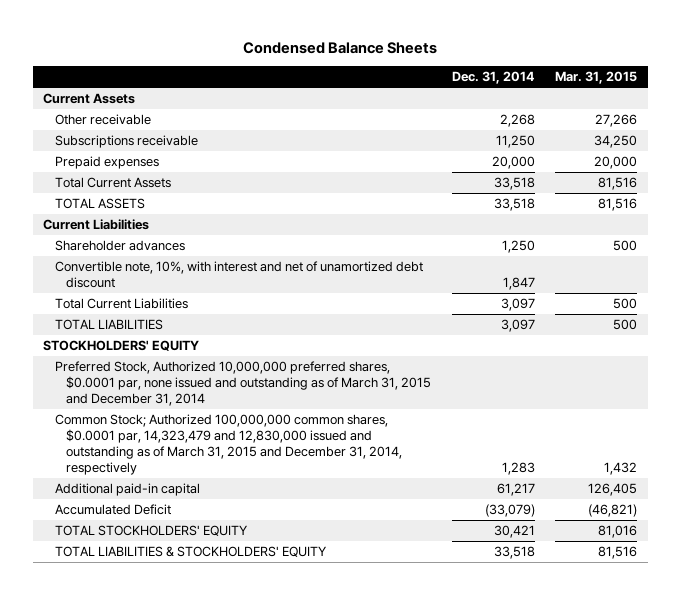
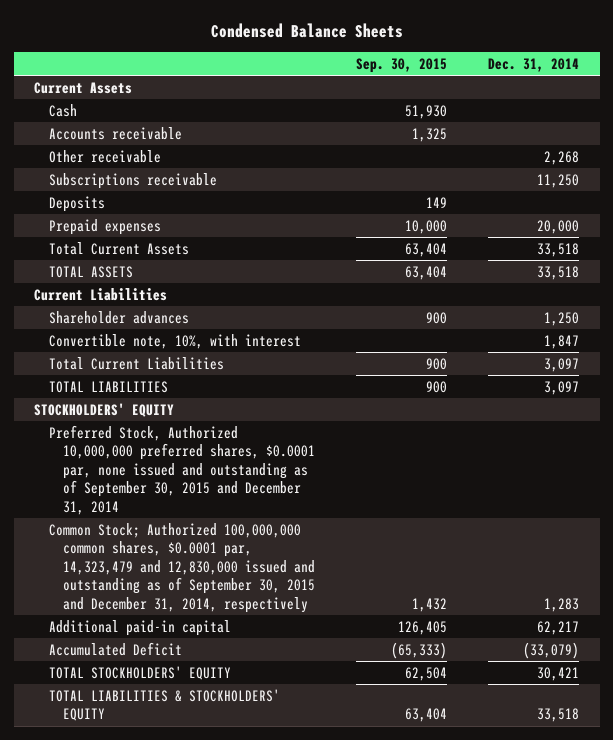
[555,71,638,85] Mar. 31, 2015 -> none
none -> [355,57,447,73] Sep. 30, 2015
none -> [48,103,77,117] Cash
none -> [48,126,182,140] Accounts receivable
none -> [48,195,105,212] Deposits
[54,261,423,289] Convertible note, 10%, with interest and net of unamortized debt discount -> [48,333,301,349] Convertible note, 10%, with interest
[54,361,432,407] Preferred Stock, Authorized 10,000,000 preferred shares, $0.0001 par, none issued and outstanding as of March 31, 2015 and December 31, 2014 -> [48,424,315,515] Preferred Stock, Authorized 10,000,000 preferred shares, $0.0001 par, none issued and outstanding as of September 30, 2015 and December 31, 2014
[54,414,403,476] Common Stock; Authorized 100,000,000 common shares, $0.0001 par, 14,323,479 and 12,830,000 issued and outstanding as of March 31, 2015 and December 31, 2014, respectively -> [48,522,315,613] Common Stock; Authorized 100,000,000 common shares, $0.0001 par, 14,323,479 and 12,830,000 issued and outstanding as of September 30, 2015 and December 31, 2014, respectively
[496,483,535,497] 61,217 -> [537,620,580,635] 62,217

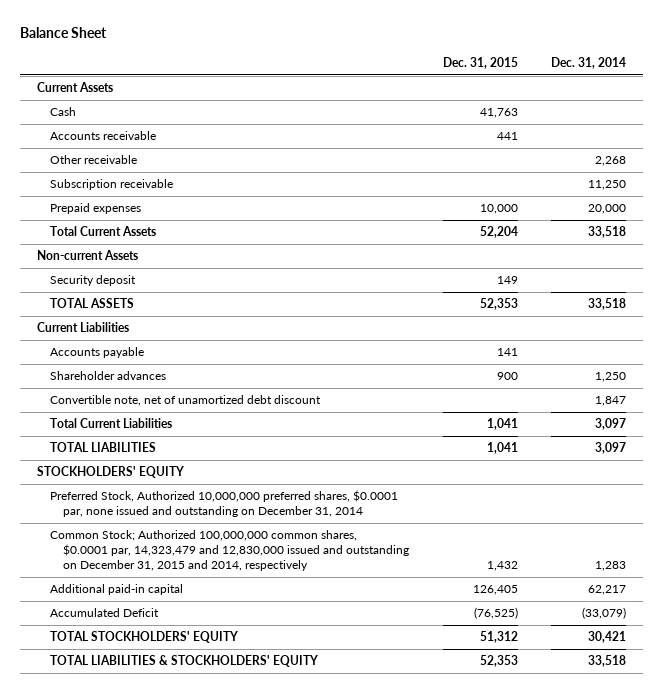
[210,22,403,38] Condensed Balance Sheets -> [19,27,107,39] Balance Sheet
[355,57,447,73] Sep. 30, 2015 -> none
none -> [442,56,518,69] Dec. 31, 2015
[48,195,105,212] Deposits -> none
[48,172,217,189] Subscriptions receivable -> [49,179,173,191] Subscription receivable
none -> [36,250,138,261] Non-current Assets
none -> [49,275,136,287] Security deposit
none -> [49,347,144,359] Accounts payable
[48,333,301,349] Convertible note, 10%, with interest -> [49,395,321,407] Convertible note, net of unamortized debt discount
[48,424,315,515] Preferred Stock, Authorized 10,000,000 preferred shares, $0.0001 par, none issued and outstanding as of September 30, 2015 and December 31, 2014 -> [49,490,398,518] Preferred Stock, Authorized 10,000,000 preferred shares, $0.0001 par, none issued and outstanding on December 31, 2014
[48,522,315,613] Common Stock; Authorized 100,000,000 common shares, $0.0001 par, 14,323,479 and 12,830,000 issued and outstanding as of September 30, 2015 and December 31, 2014, respectively -> [49,530,409,572] Common Stock; Authorized 100,000,000 common shares, $0.0001 par, 14,323,479 and 12,830,000 issued and outstanding on December 31, 2015 and 2014, respectively

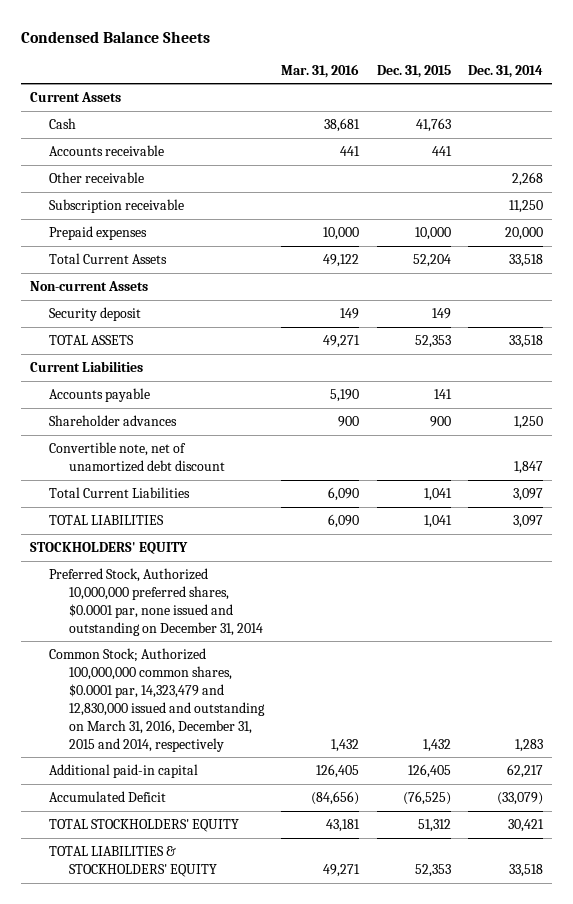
[19,27,107,39] Balance Sheet -> [20,30,210,43] Condensed Balance Sheets
none -> [281,63,360,78] Mar. 31, 2016
[49,530,409,572] Common Stock; Authorized 100,000,000 common shares, $0.0001 par, 14,323,479 and 12,830,000 issued and outstanding on December 31, 2015 and 2014, respectively -> [49,648,266,752] Common Stock; Authorized 100,000,000 common shares, $0.0001 par, 14,323,479 and 12,830,000 issued and outstanding on March 31, 2016, December 31, 2015 and 2014, respectively

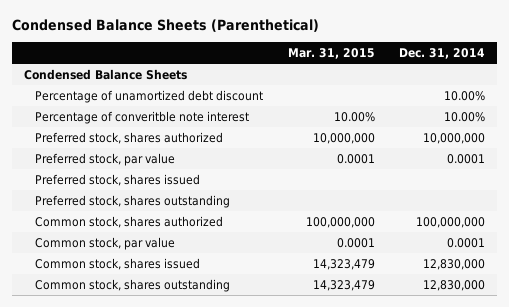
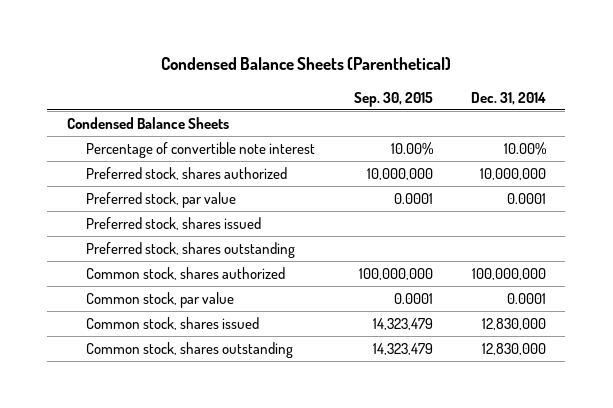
[287,47,375,59] Mar. 31, 2015 -> none
none -> [353,91,433,107] Sep. 30, 2015
[35,89,264,103] Percentage of unamortized debt discount -> none
[35,110,250,124] Percentage of converitble note interest -> [86,141,316,158] Percentage of convertible note interest

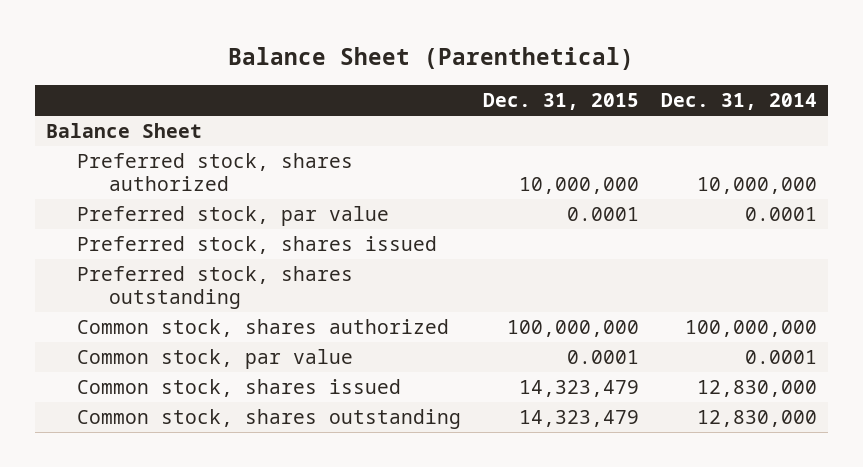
[161,57,452,71] Condensed Balance Sheets (Parenthetical) -> [228,47,635,71] Balance Sheet (Parenthetical)
[353,91,433,107] Sep. 30, 2015 -> none
none -> [483,93,640,111] Dec. 31, 2015
[86,141,316,158] Percentage of convertible note interest -> none
[66,116,229,129] Condensed Balance Sheets -> [45,123,202,139] Balance Sheet

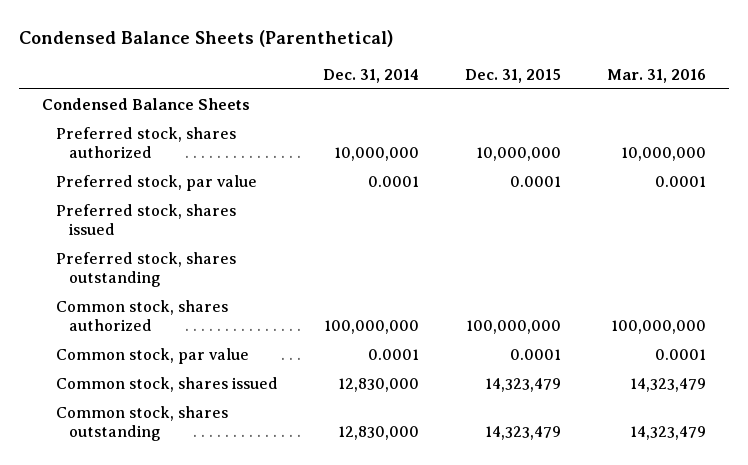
[228,47,635,71] Balance Sheet (Parenthetical) -> [19,29,394,47] Condensed Balance Sheets (Parenthetical)
none -> [606,68,706,83] Mar. 31, 2016
[45,123,202,139] Balance Sheet -> [42,98,251,111] Condensed Balance Sheets

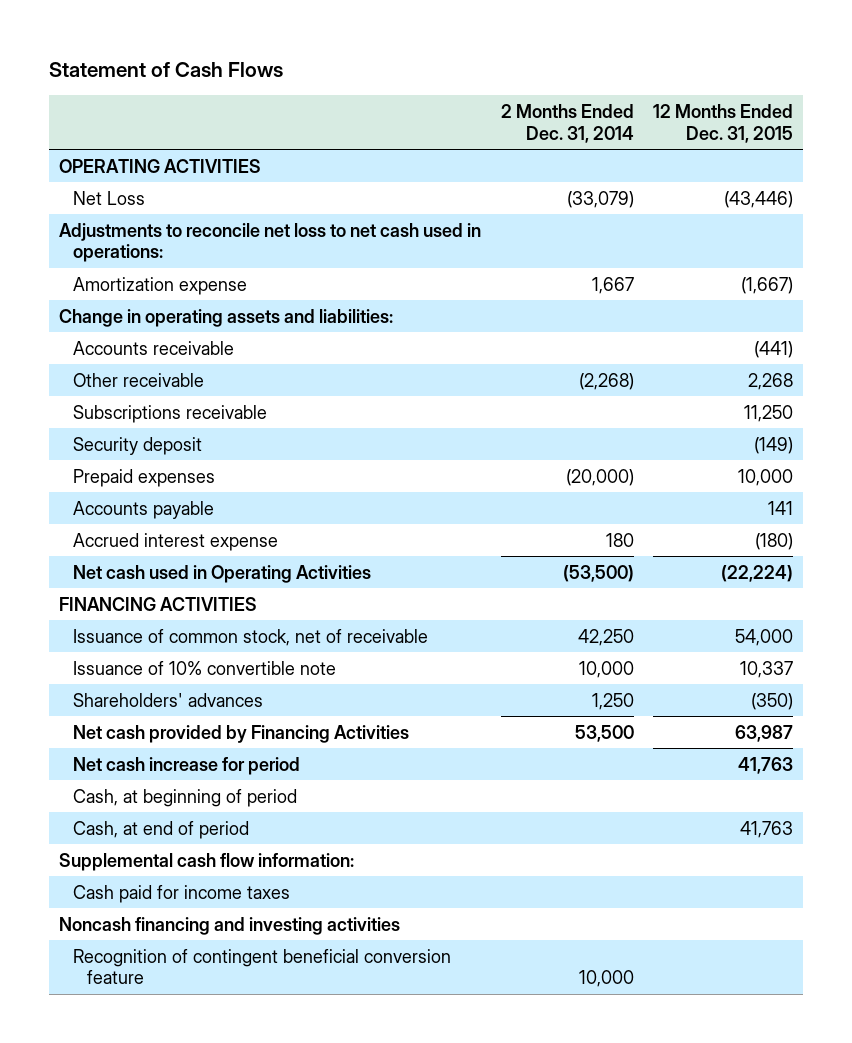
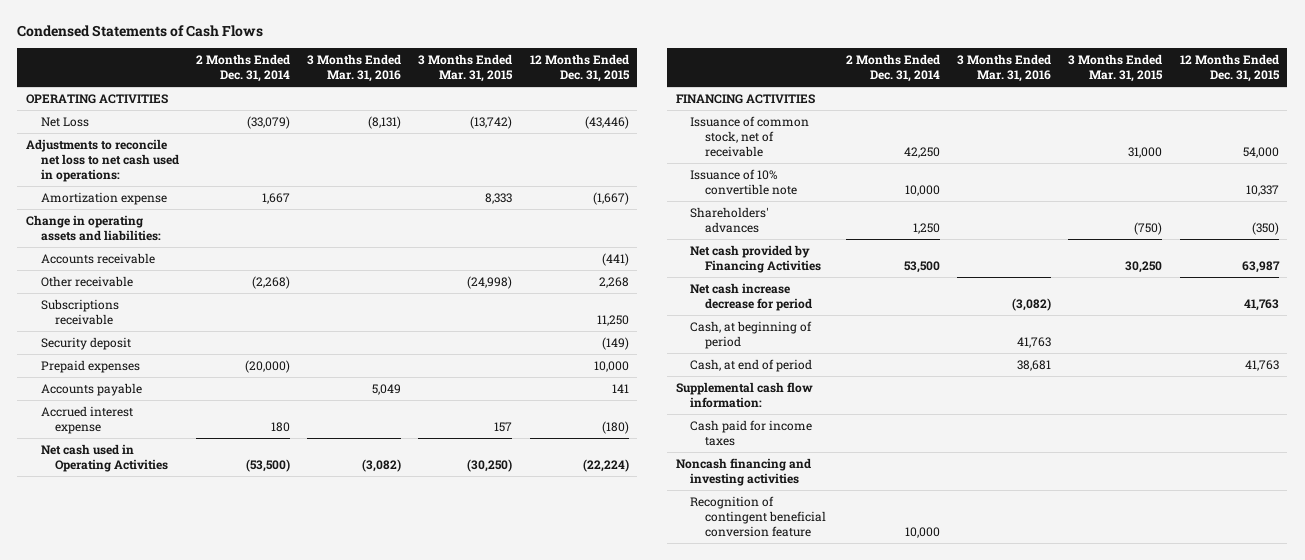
[49,62,284,78] Statement of Cash Flows -> [17,25,264,38] Condensed Statements of Cash Flows
none -> [307,53,402,83] 3 Months Ended Mar. 31, 2016
none -> [418,53,514,83] 3 Months Ended Mar. 31, 2015
[73,756,301,775] Net cash increase for period -> [690,282,813,312] Net cash increase decrease for period

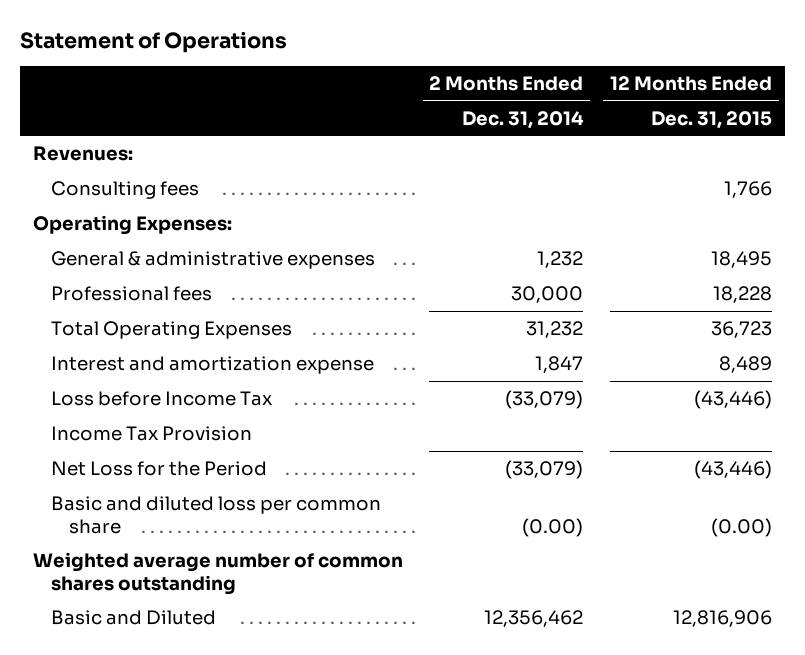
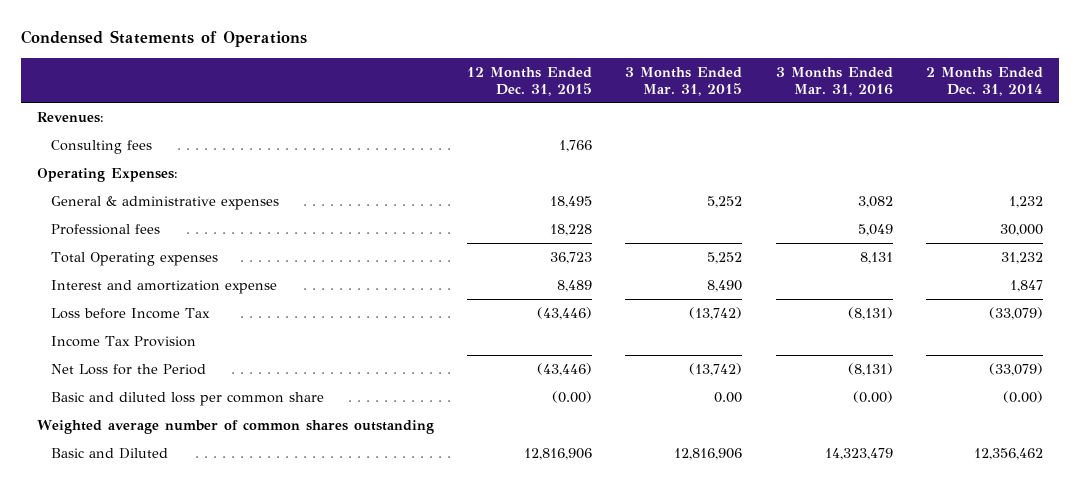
[19,31,287,54] Statement of Operations -> [20,30,307,48] Condensed Statements of Operations
none -> [625,66,743,96] 3 Months Ended Mar. 31, 2015
none -> [775,66,893,96] 3 Months Ended Mar. 31, 2016
[51,320,293,339] Total Operating Expenses -> [50,251,218,266] Total Operating expenses

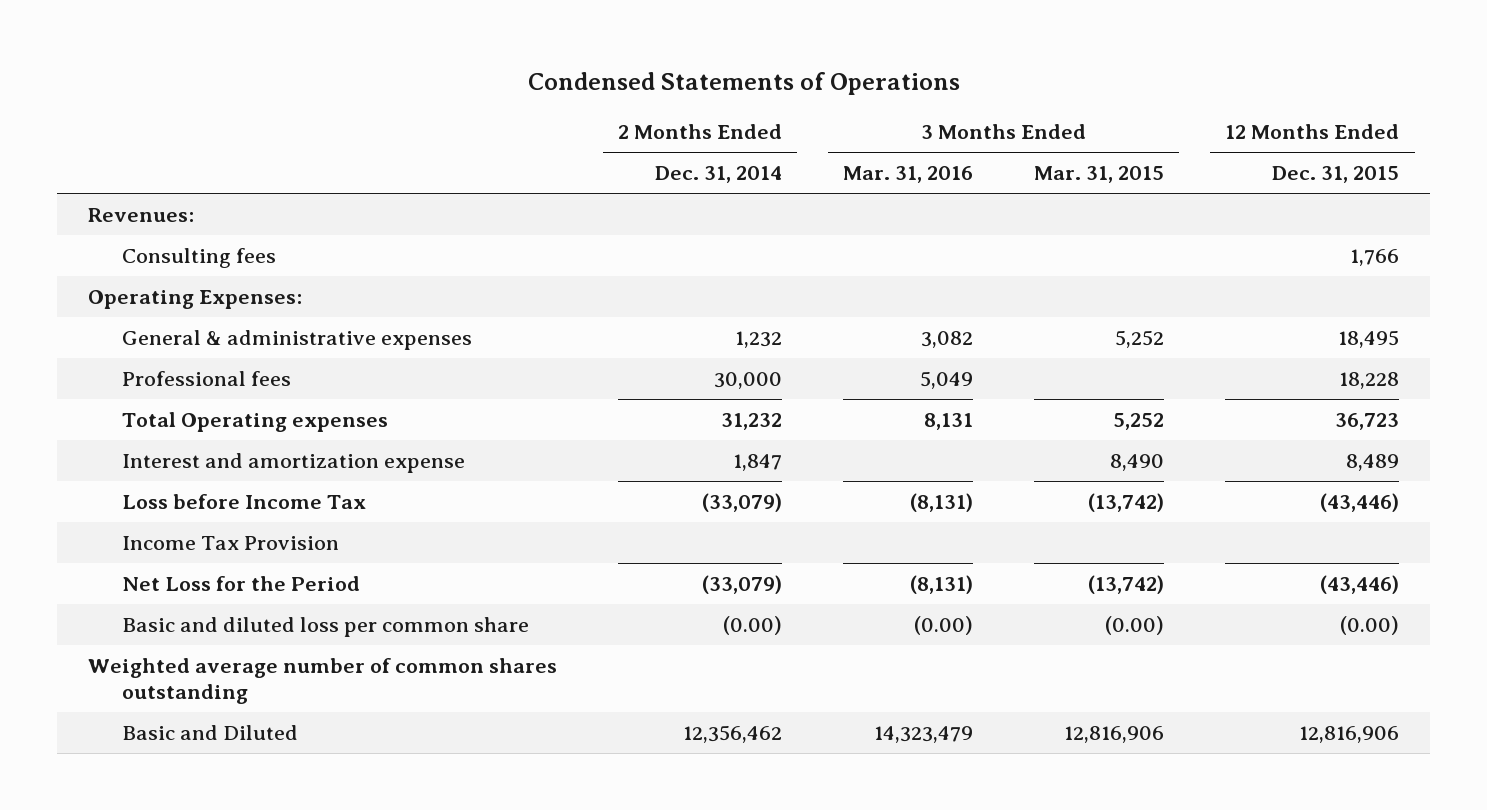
[714,391,743,403] 0.00 -> [1105,615,1165,635] (0.00)

